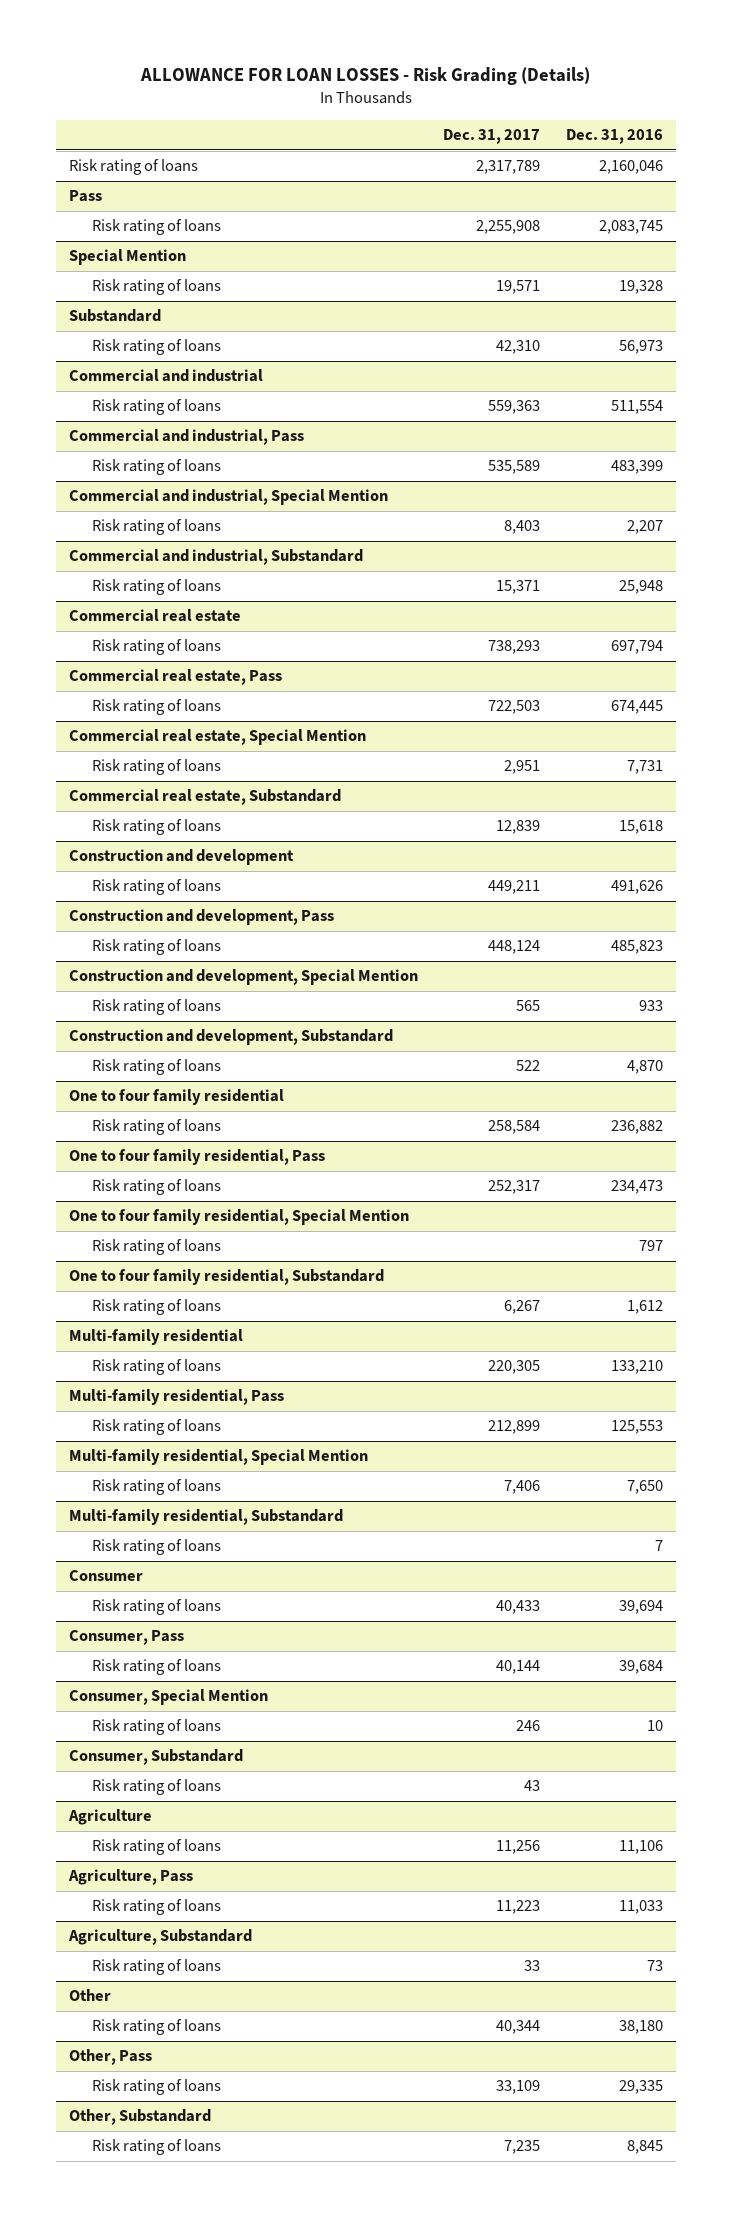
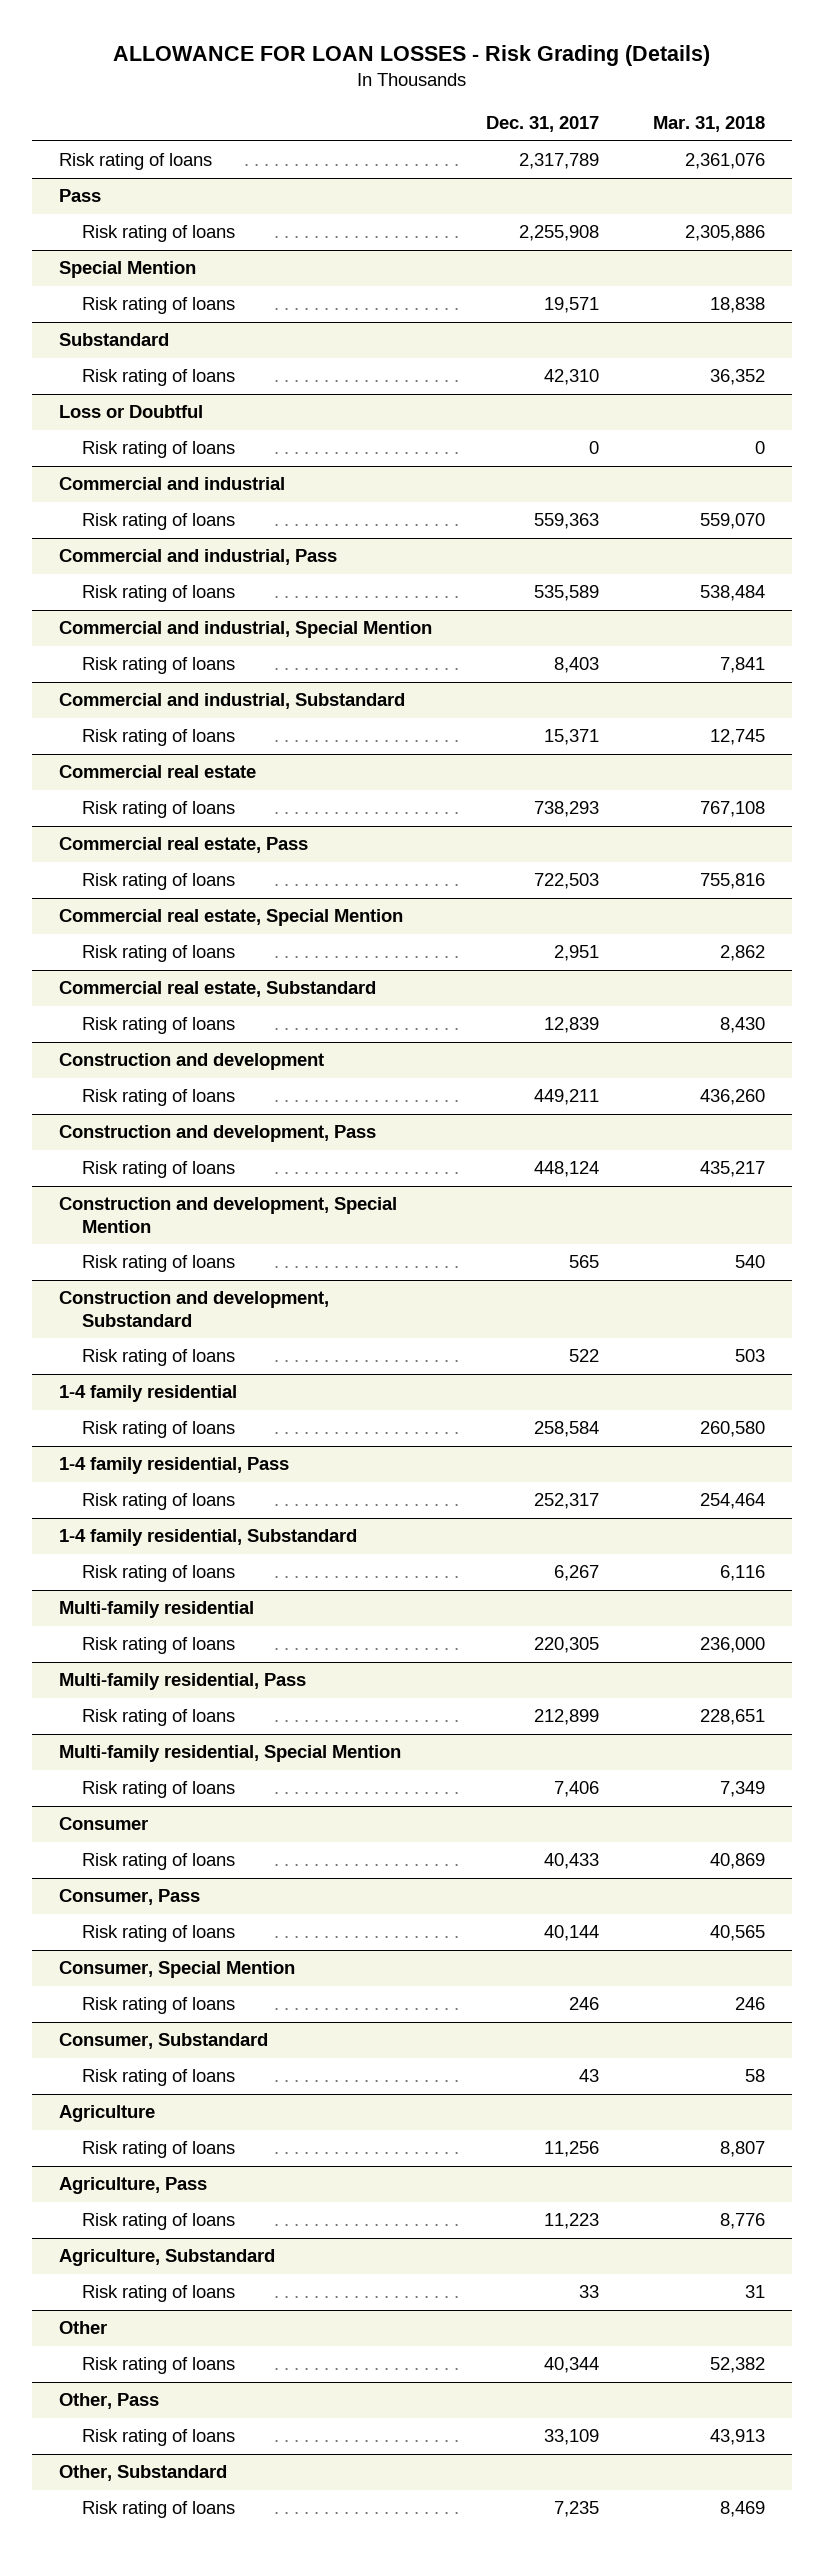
[565,129,663,145] Dec. 31, 2016 -> none
none -> [653,116,766,133] Mar. 31, 2018
none -> [58,405,203,419] Loss or Doubtful
none -> [81,441,235,459] Risk rating of loans
[68,1089,284,1106] One to four family residential -> [58,1385,237,1403] 1-4 family residential
[68,1149,325,1166] One to four family residential, Pass -> none
none -> [58,1457,289,1475] 1-4 family residential, Pass
[68,1209,409,1226] One to four family residential, Special Mention -> none
[91,1239,221,1256] Risk rating of loans -> none
[68,1269,384,1286] One to four family residential, Substandard -> none
none -> [58,1529,357,1547] 1-4 family residential, Substandard
[68,1509,343,1526] Multi-family residential, Substandard -> none
[91,1539,221,1556] Risk rating of loans -> none

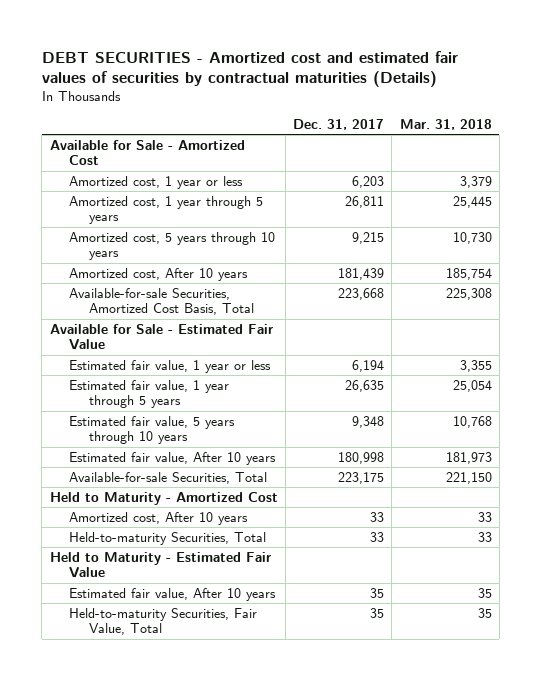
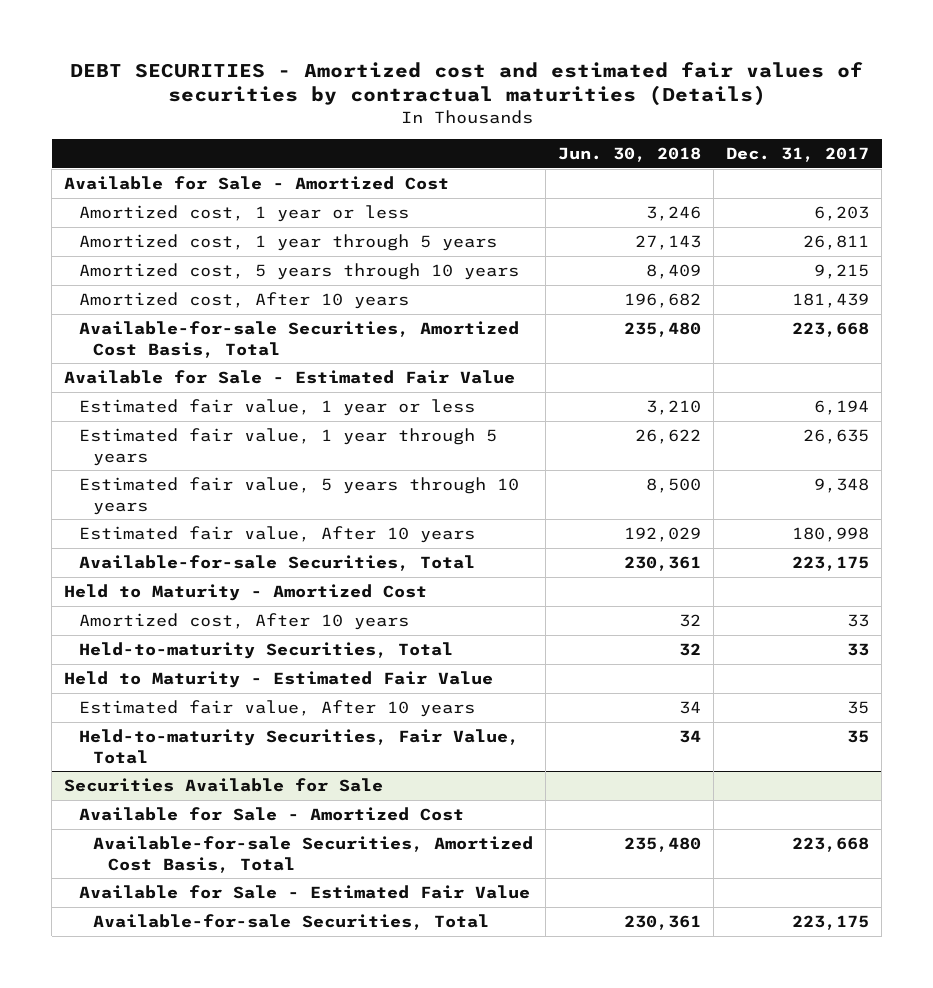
[399,119,492,131] Mar. 31, 2018 -> none
none -> [558,146,702,162] Jun. 30, 2018
none -> [64,778,384,793] Securities Available for Sale
none -> [78,807,464,822] Available for Sale - Amortized Cost
none -> [93,836,534,873] Available-for-sale Securities, Amortized Cost Basis, Total
none -> [78,885,530,900] Available for Sale - Estimated Fair Value
none -> [93,914,490,931] Available-for-sale Securities, Total

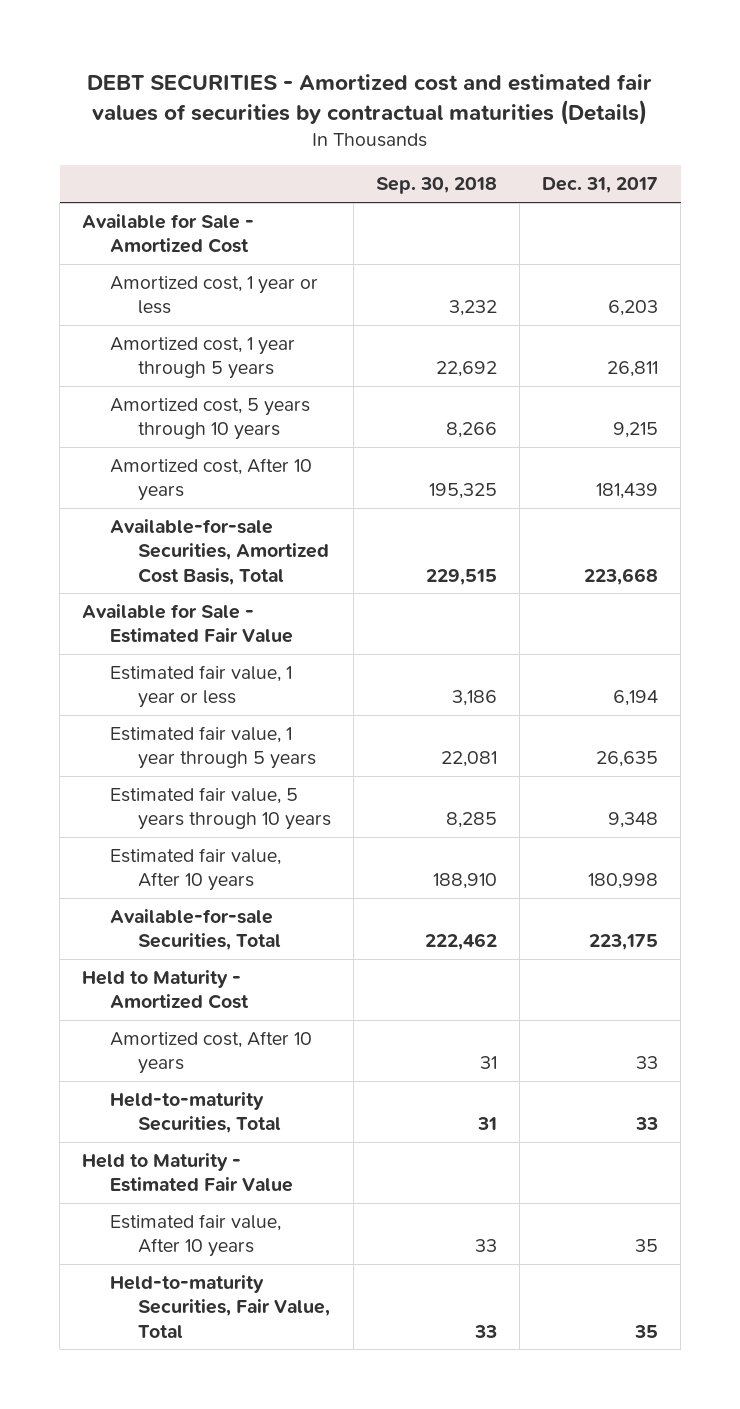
[558,146,702,162] Jun. 30, 2018 -> none
none -> [375,177,497,195] Sep. 30, 2018
[64,778,384,793] Securities Available for Sale -> none
[78,807,464,822] Available for Sale - Amortized Cost -> none
[93,836,534,873] Available-for-sale Securities, Amortized Cost Basis, Total -> none
[78,885,530,900] Available for Sale - Estimated Fair Value -> none
[93,914,490,931] Available-for-sale Securities, Total -> none

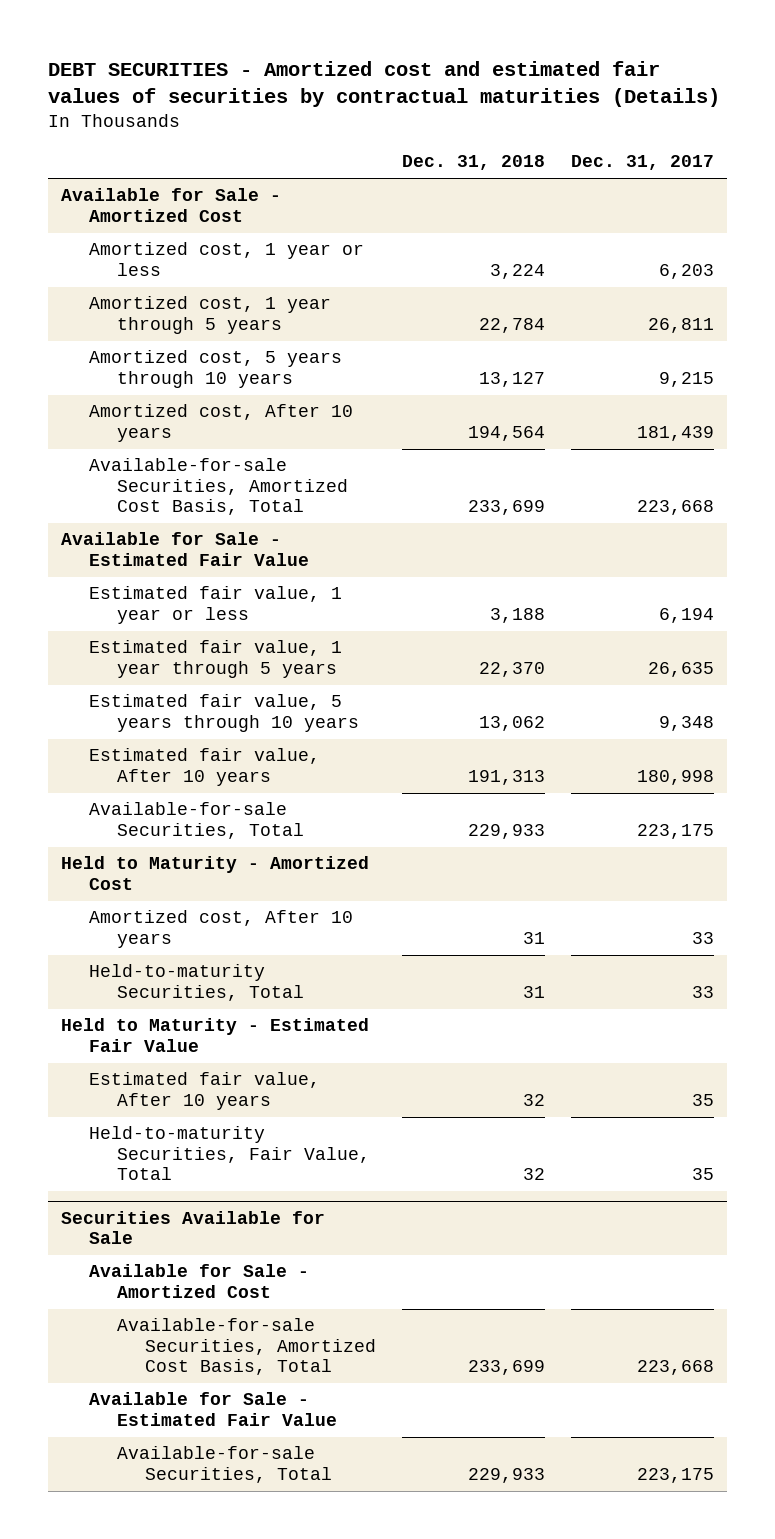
[375,177,497,195] Sep. 30, 2018 -> none
none -> [402,155,546,171] Dec. 31, 2018
none -> [61,1210,326,1245] Securities Available for Sale
none -> [89,1264,310,1298] Available for Sale - Amortized Cost
none -> [117,1318,377,1376] Available-for-sale Securities, Amortized Cost Basis, Total
none -> [89,1392,338,1426] Available for Sale - Estimated Fair Value
none -> [117,1446,333,1483] Available-for-sale Securities, Total

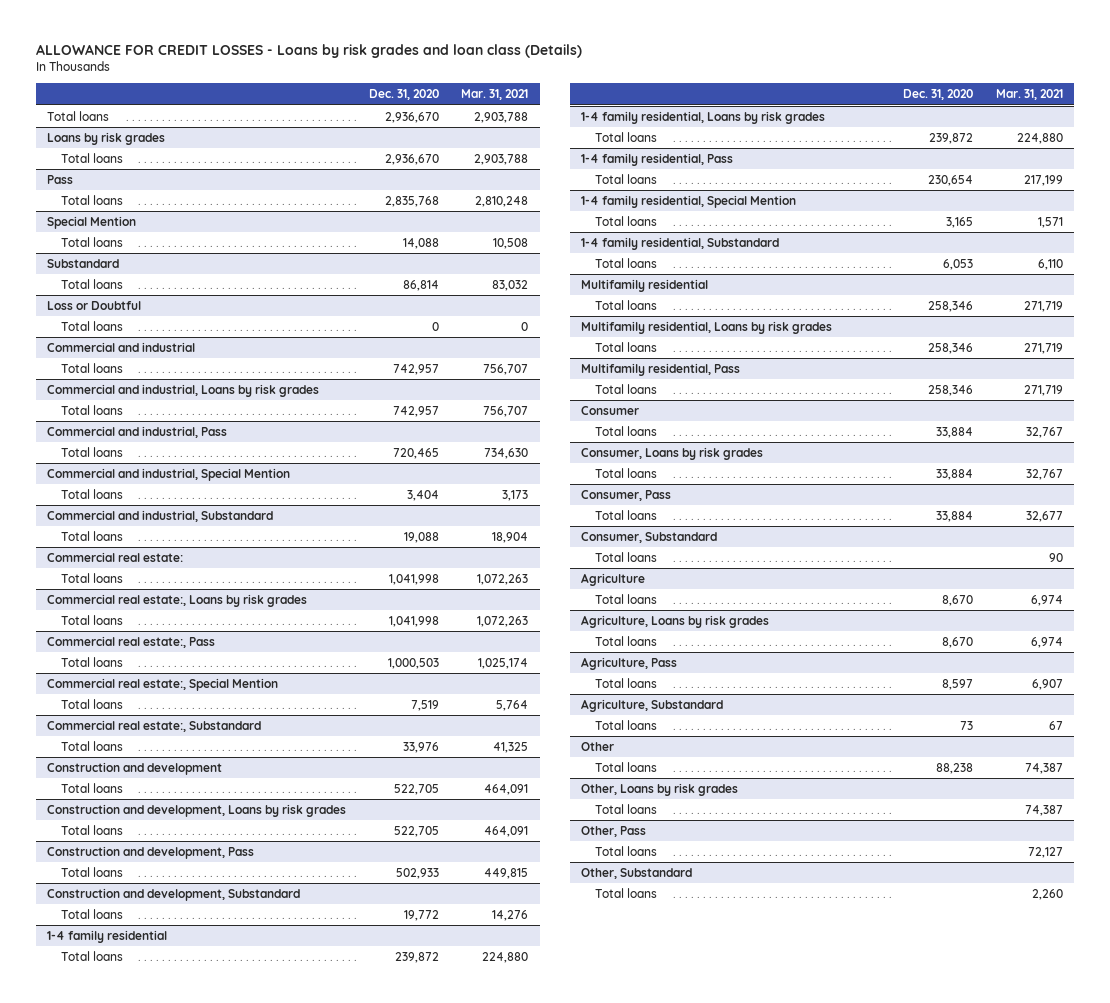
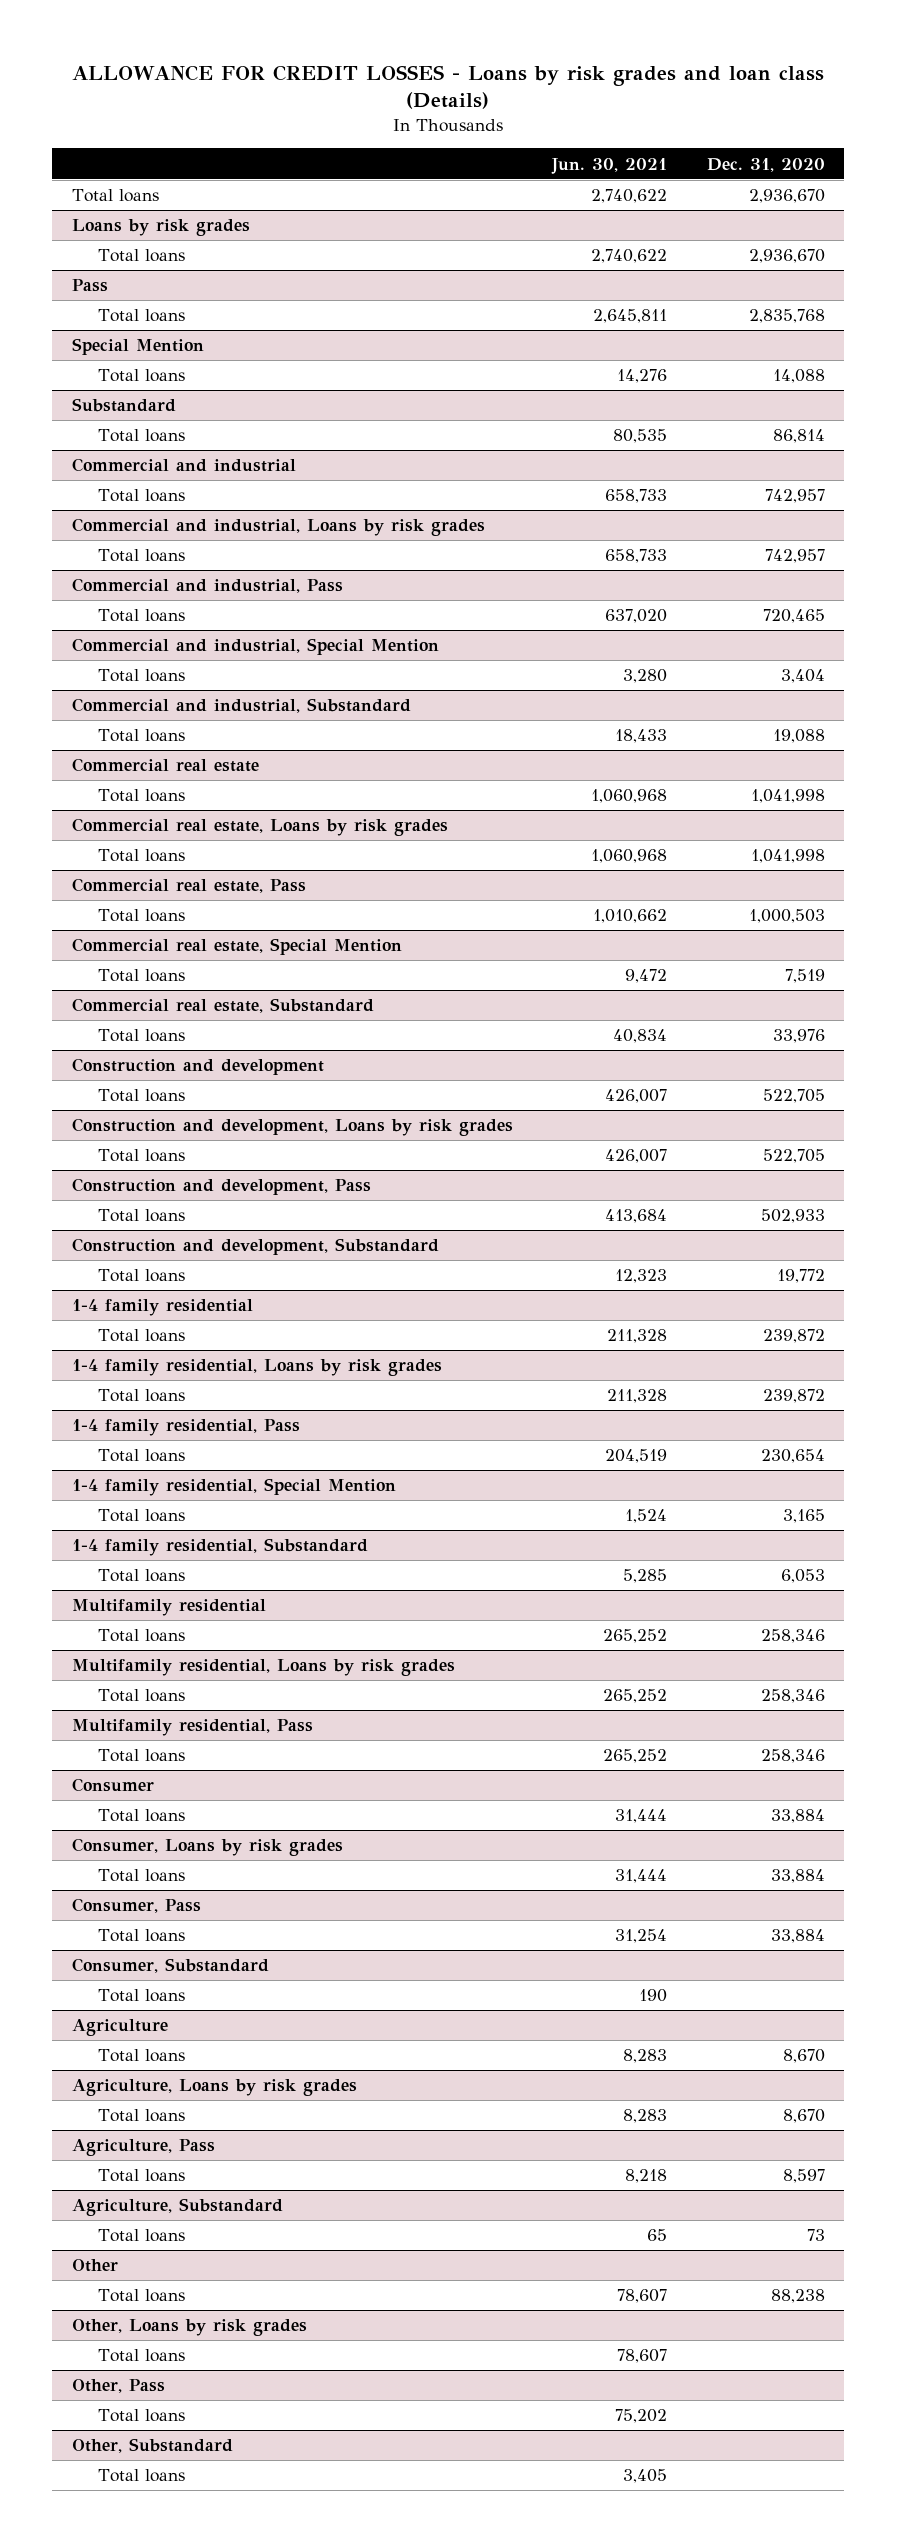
[461,89,529,101] Mar. 31, 2021 -> none
none -> [551,157,668,174] Jun. 30, 2021
[46,301,141,311] Loss or Doubtful -> none
[60,321,123,332] Total loans -> none
[46,552,183,563] Commercial real estate: -> [71,758,259,773] Commercial real estate
[46,594,307,608] Commercial real estate:, Loans by risk grades -> [71,818,448,837] Commercial real estate, Loans by risk grades
[46,636,215,649] Commercial real estate:, Pass -> [71,878,306,894] Commercial real estate, Pass
[46,678,278,692] Commercial real estate:, Special Mention -> [71,938,402,956] Commercial real estate, Special Mention
[46,720,261,733] Commercial real estate:, Substandard -> [71,998,374,1014] Commercial real estate, Substandard

